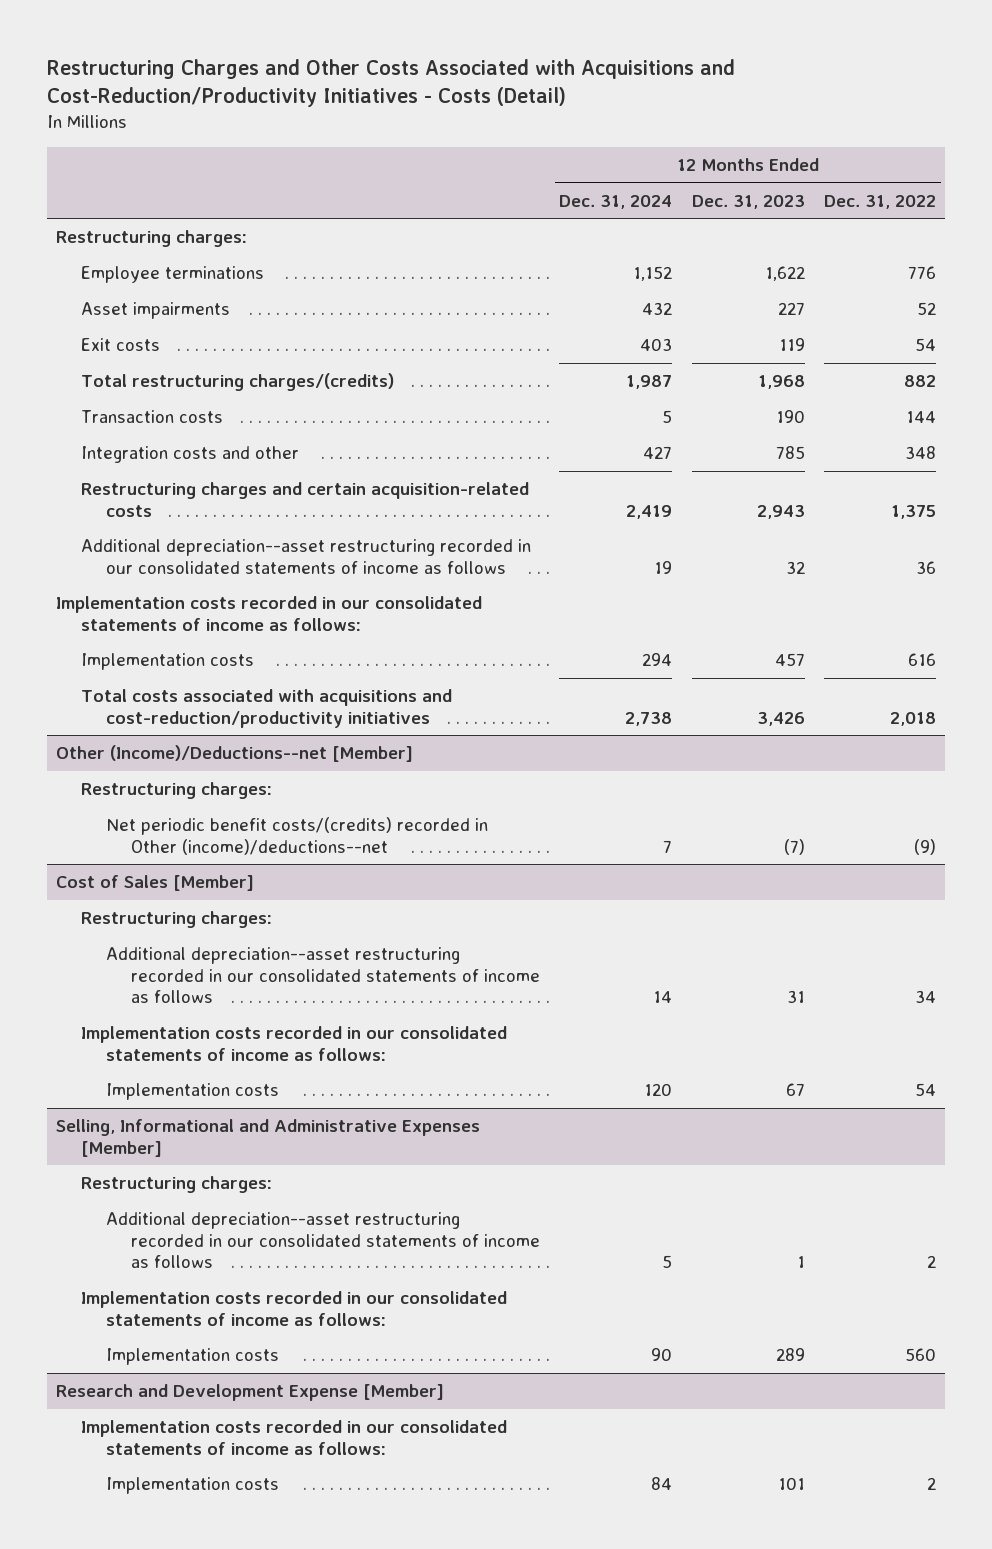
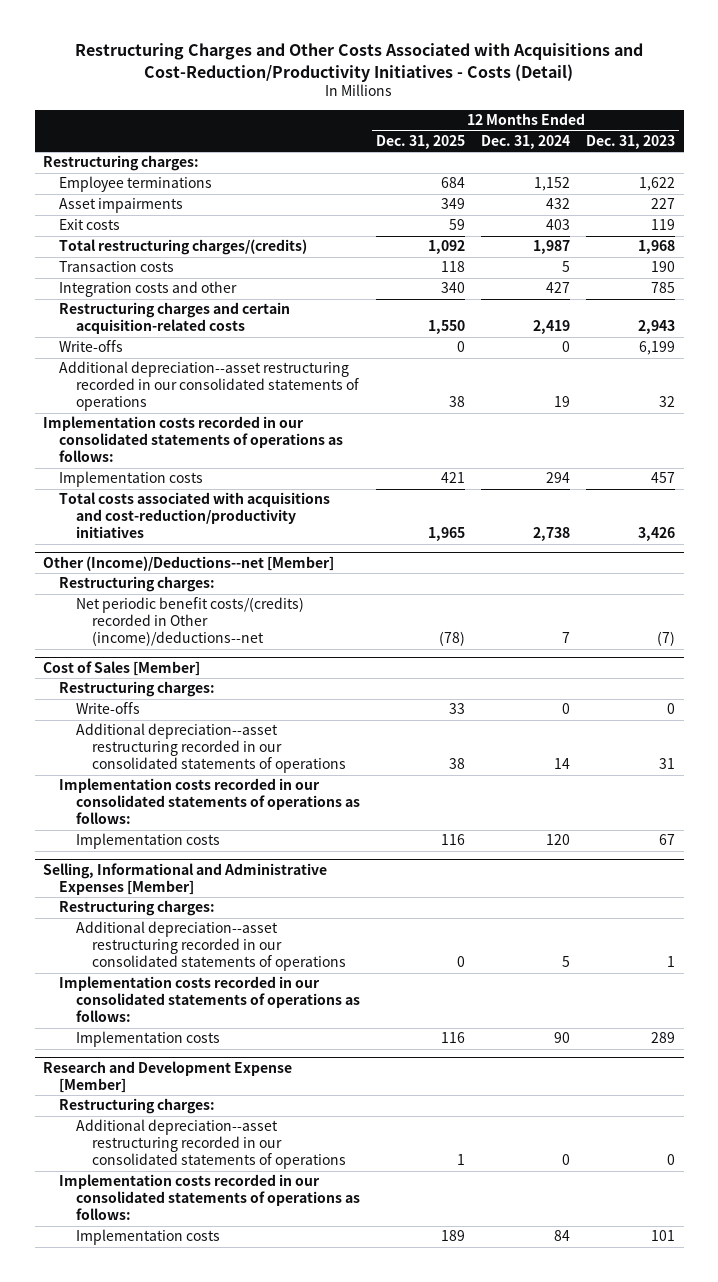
[823,194,936,209] Dec. 31, 2022 -> none
none -> [375,134,465,149] Dec. 31, 2025
none -> [59,340,124,353] Write-offs
[81,539,532,574] Additional depreciation--asset restructuring recorded in our consolidated statements of income as follows -> [59,361,359,412] Additional depreciation--asset restructuring recorded in our consolidated statements of operations
[56,596,483,631] Implementation costs recorded in our consolidated statements of income as follows: -> [42,416,344,463] Implementation costs recorded in our consolidated statements of operations as follows:
none -> [75,702,140,715] Write-offs
[106,947,541,1003] Additional depreciation--asset restructuring recorded in our consolidated statements of income as follows -> [75,723,346,774] Additional depreciation--asset restructuring recorded in our consolidated statements of operations
[81,1026,508,1061] Implementation costs recorded in our consolidated statements of income as follows: -> [59,778,360,825] Implementation costs recorded in our consolidated statements of operations as follows:
[106,1212,541,1268] Additional depreciation--asset restructuring recorded in our consolidated statements of income as follows -> [75,921,346,972] Additional depreciation--asset restructuring recorded in our consolidated statements of operations
[81,1291,508,1326] Implementation costs recorded in our consolidated statements of income as follows: -> [59,976,360,1023] Implementation costs recorded in our consolidated statements of operations as follows:
none -> [59,1098,216,1115] Restructuring charges:
none -> [75,1119,346,1170] Additional depreciation--asset restructuring recorded in our consolidated statements of operations
[81,1420,508,1455] Implementation costs recorded in our consolidated statements of income as follows: -> [59,1174,360,1221] Implementation costs recorded in our consolidated statements of operations as follows:

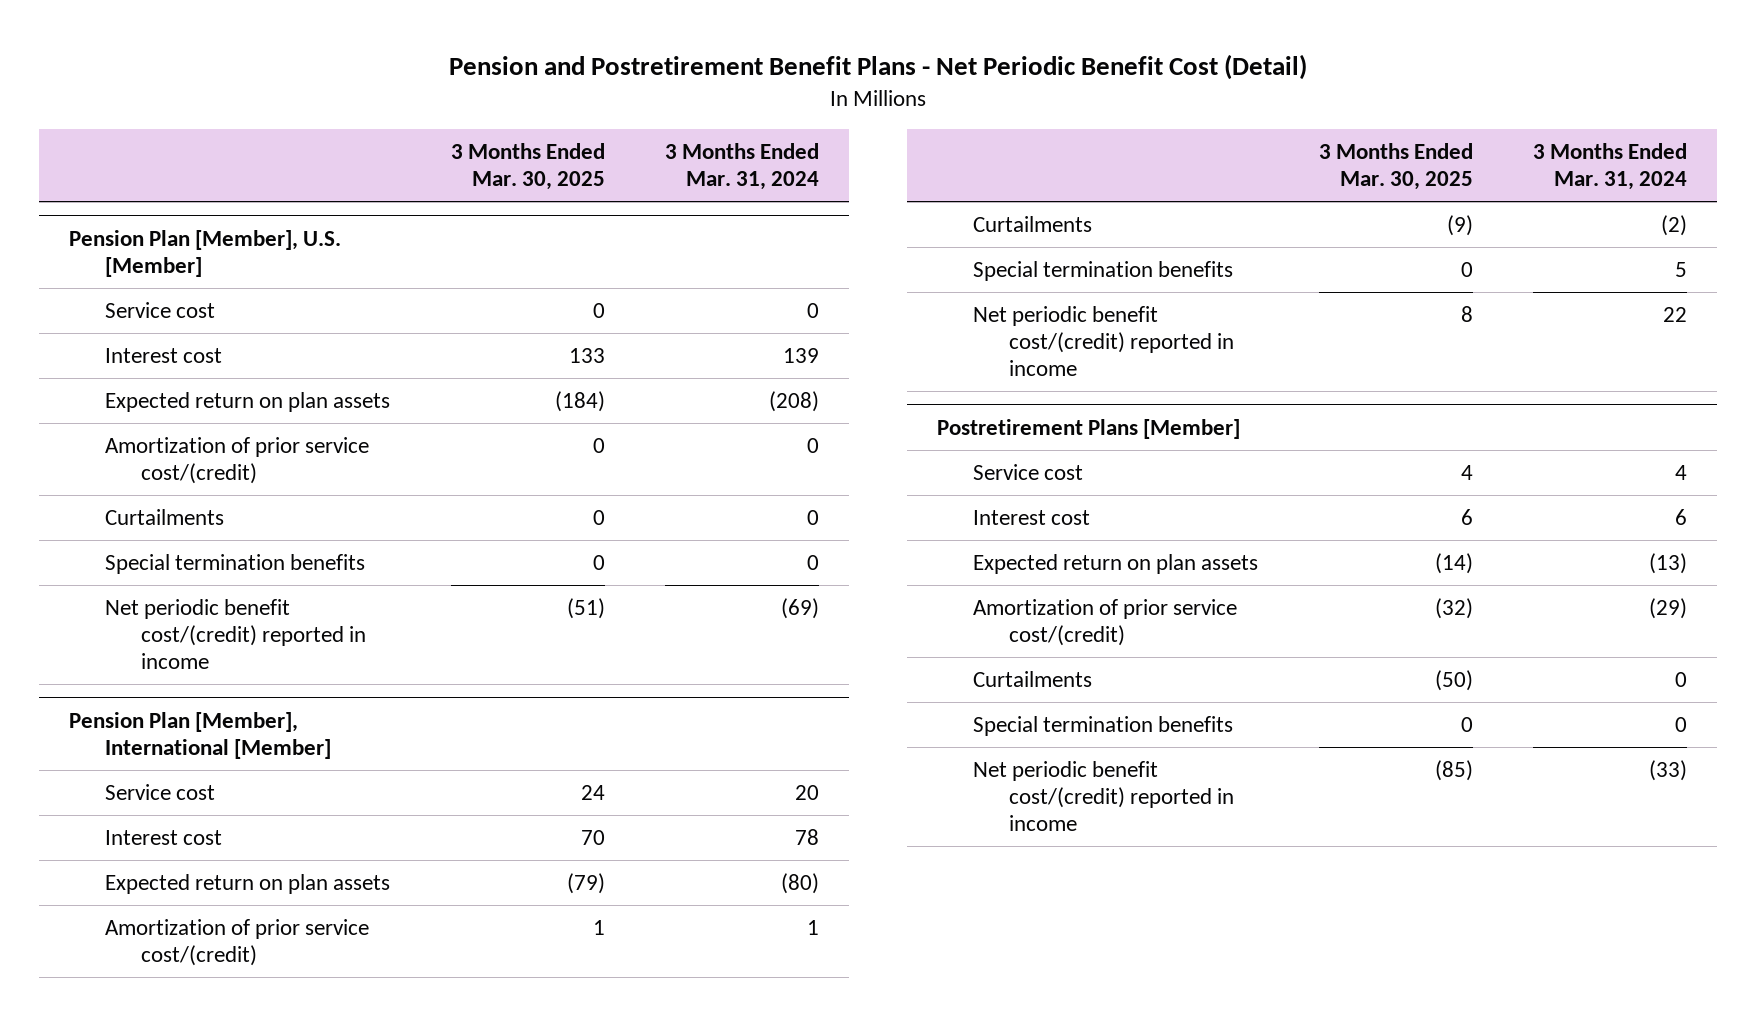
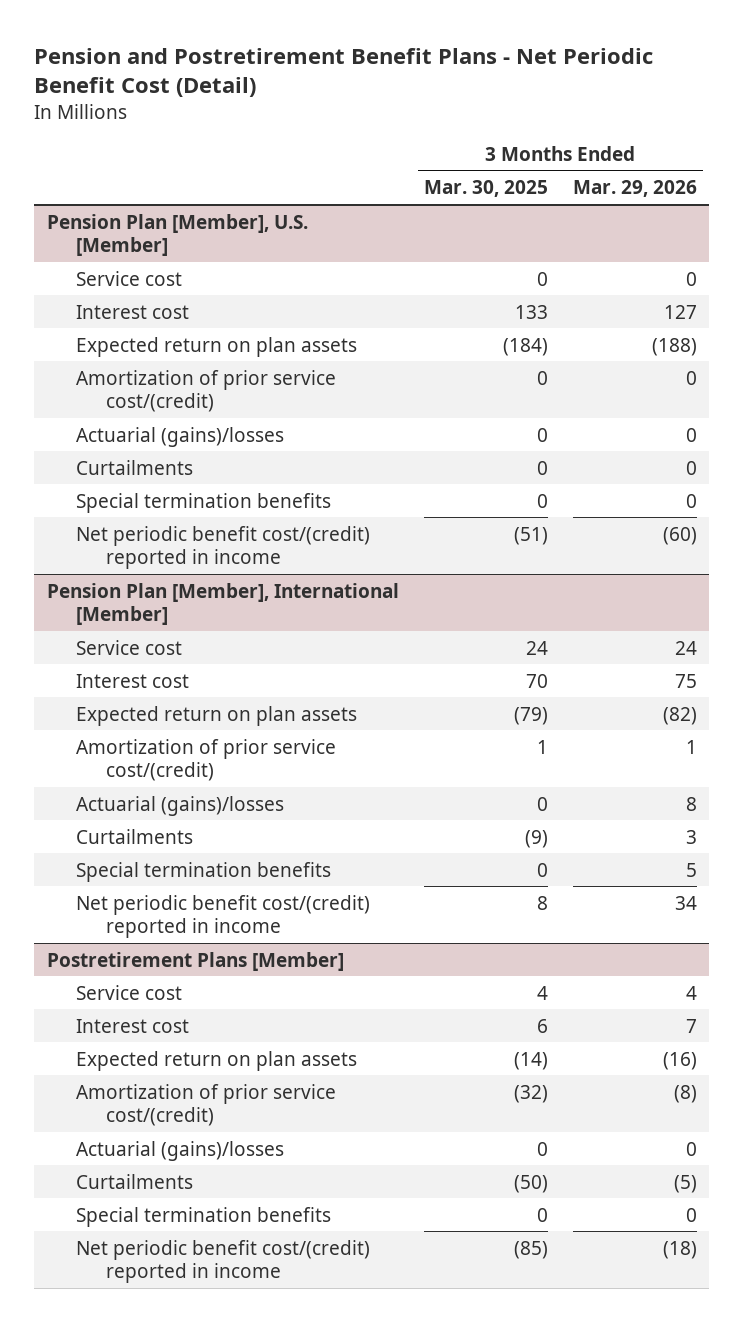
[665,142,820,190] 3 Months Ended Mar. 31, 2024 -> none
none -> [572,180,697,198] Mar. 29, 2026
none -> [76,426,285,447] Actuarial (gains)/losses
none -> [76,795,285,816] Actuarial (gains)/losses
none -> [76,1140,285,1161] Actuarial (gains)/losses

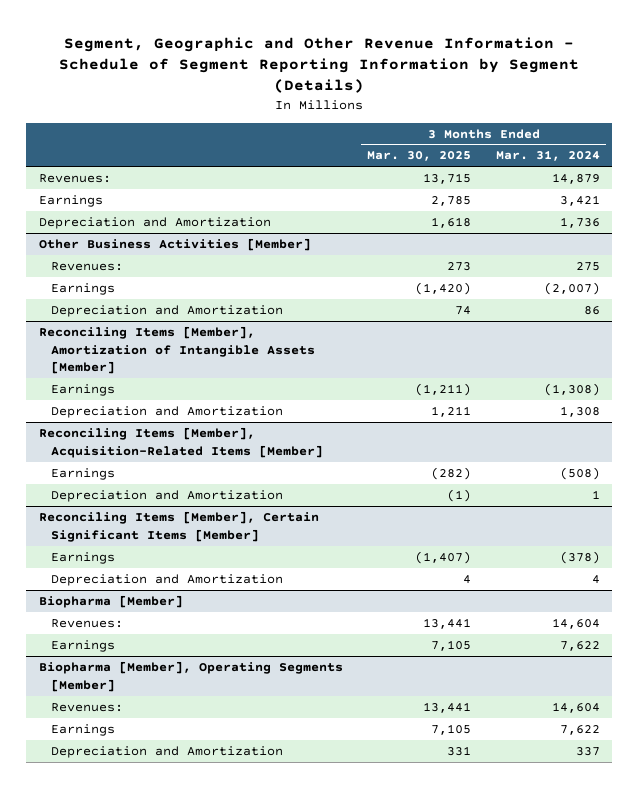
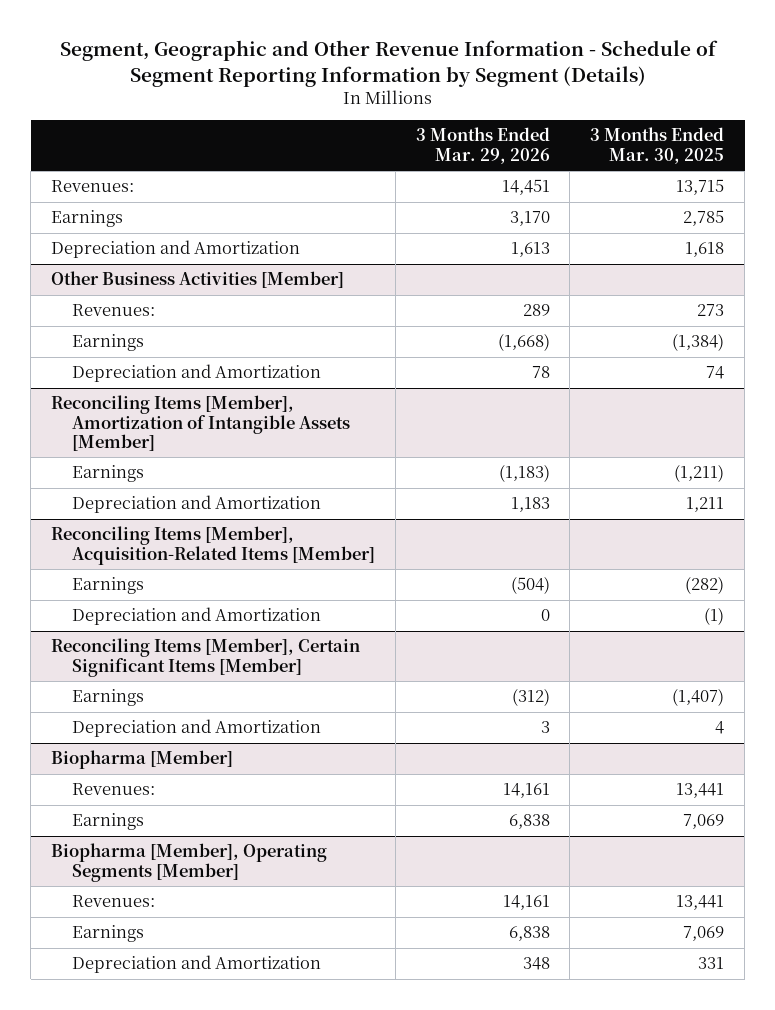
[496,150,601,162] Mar. 31, 2024 -> none
none -> [415,127,550,164] 3 Months Ended Mar. 29, 2026
[415,281,472,295] (1,420) -> [672,333,725,352] (1,384)
[431,639,472,651] 7,105 -> [683,814,725,830] 7,069
[431,723,472,735] 7,105 -> [683,926,725,942] 7,069

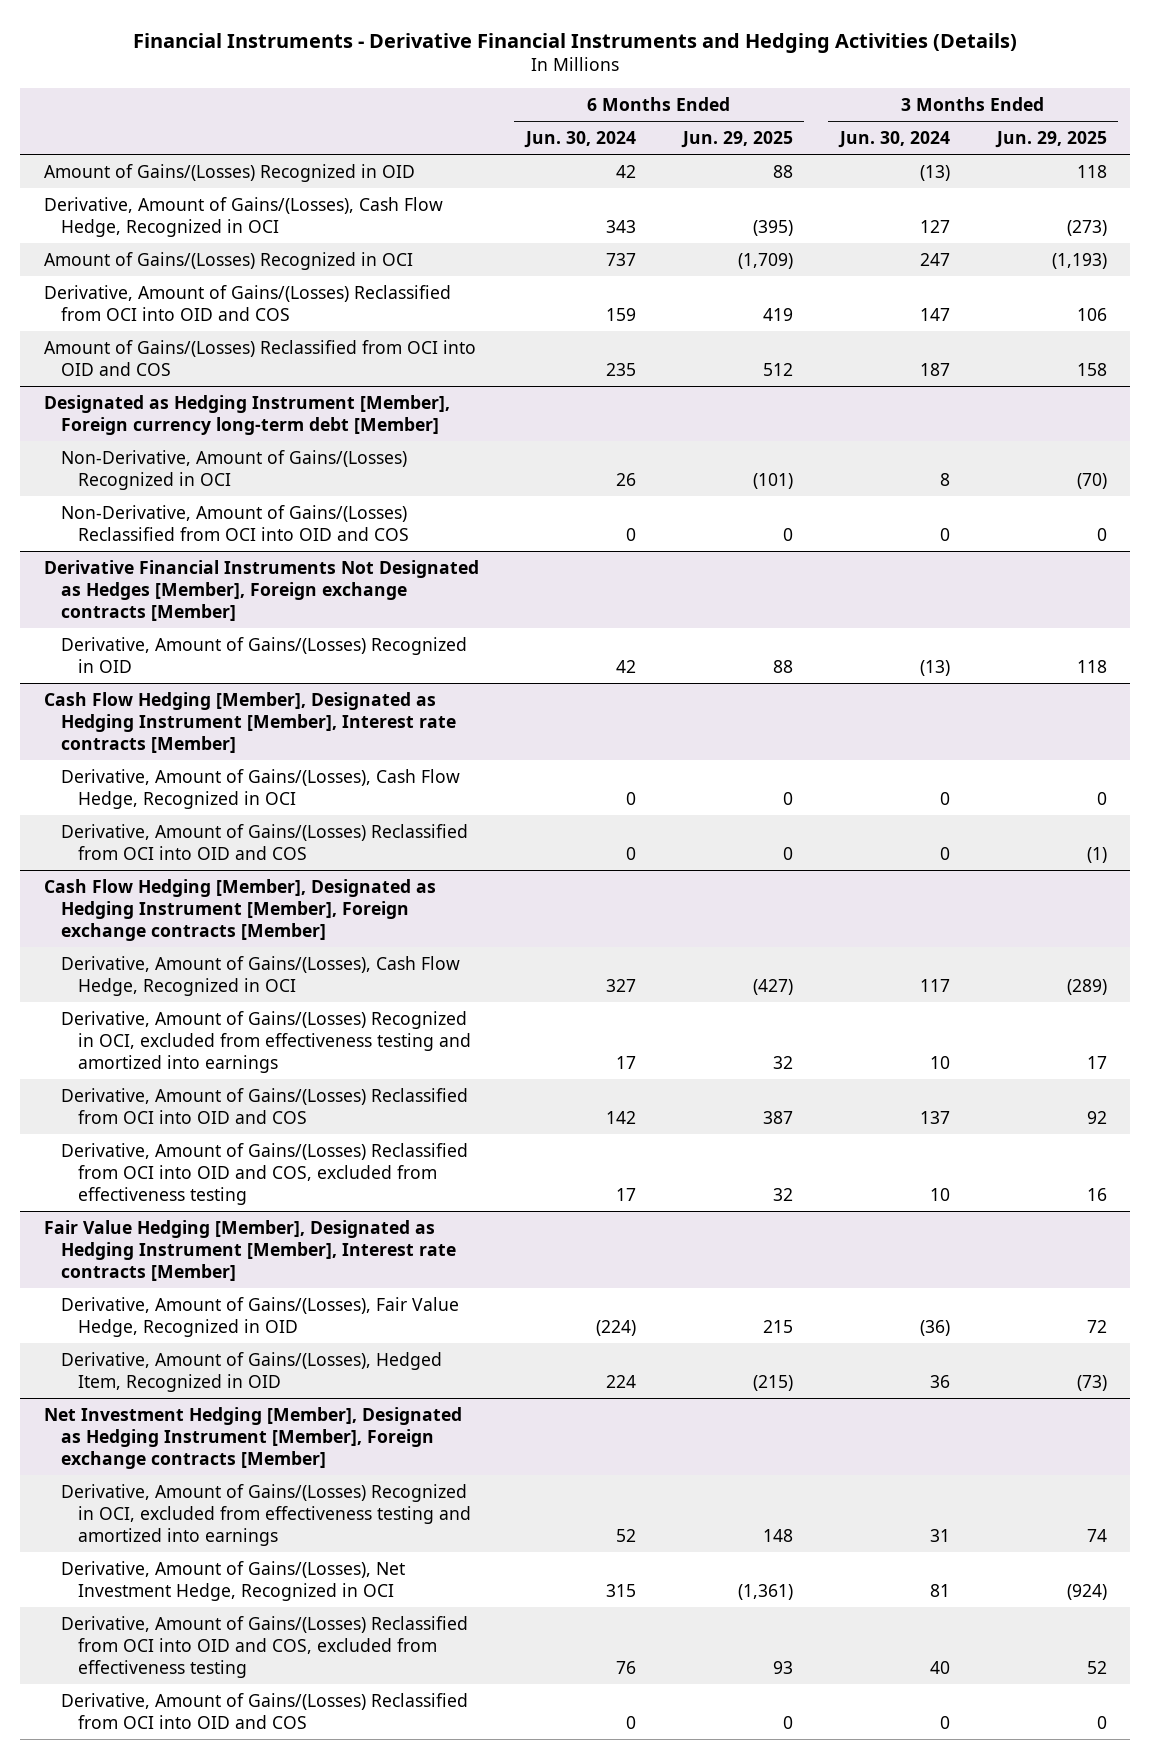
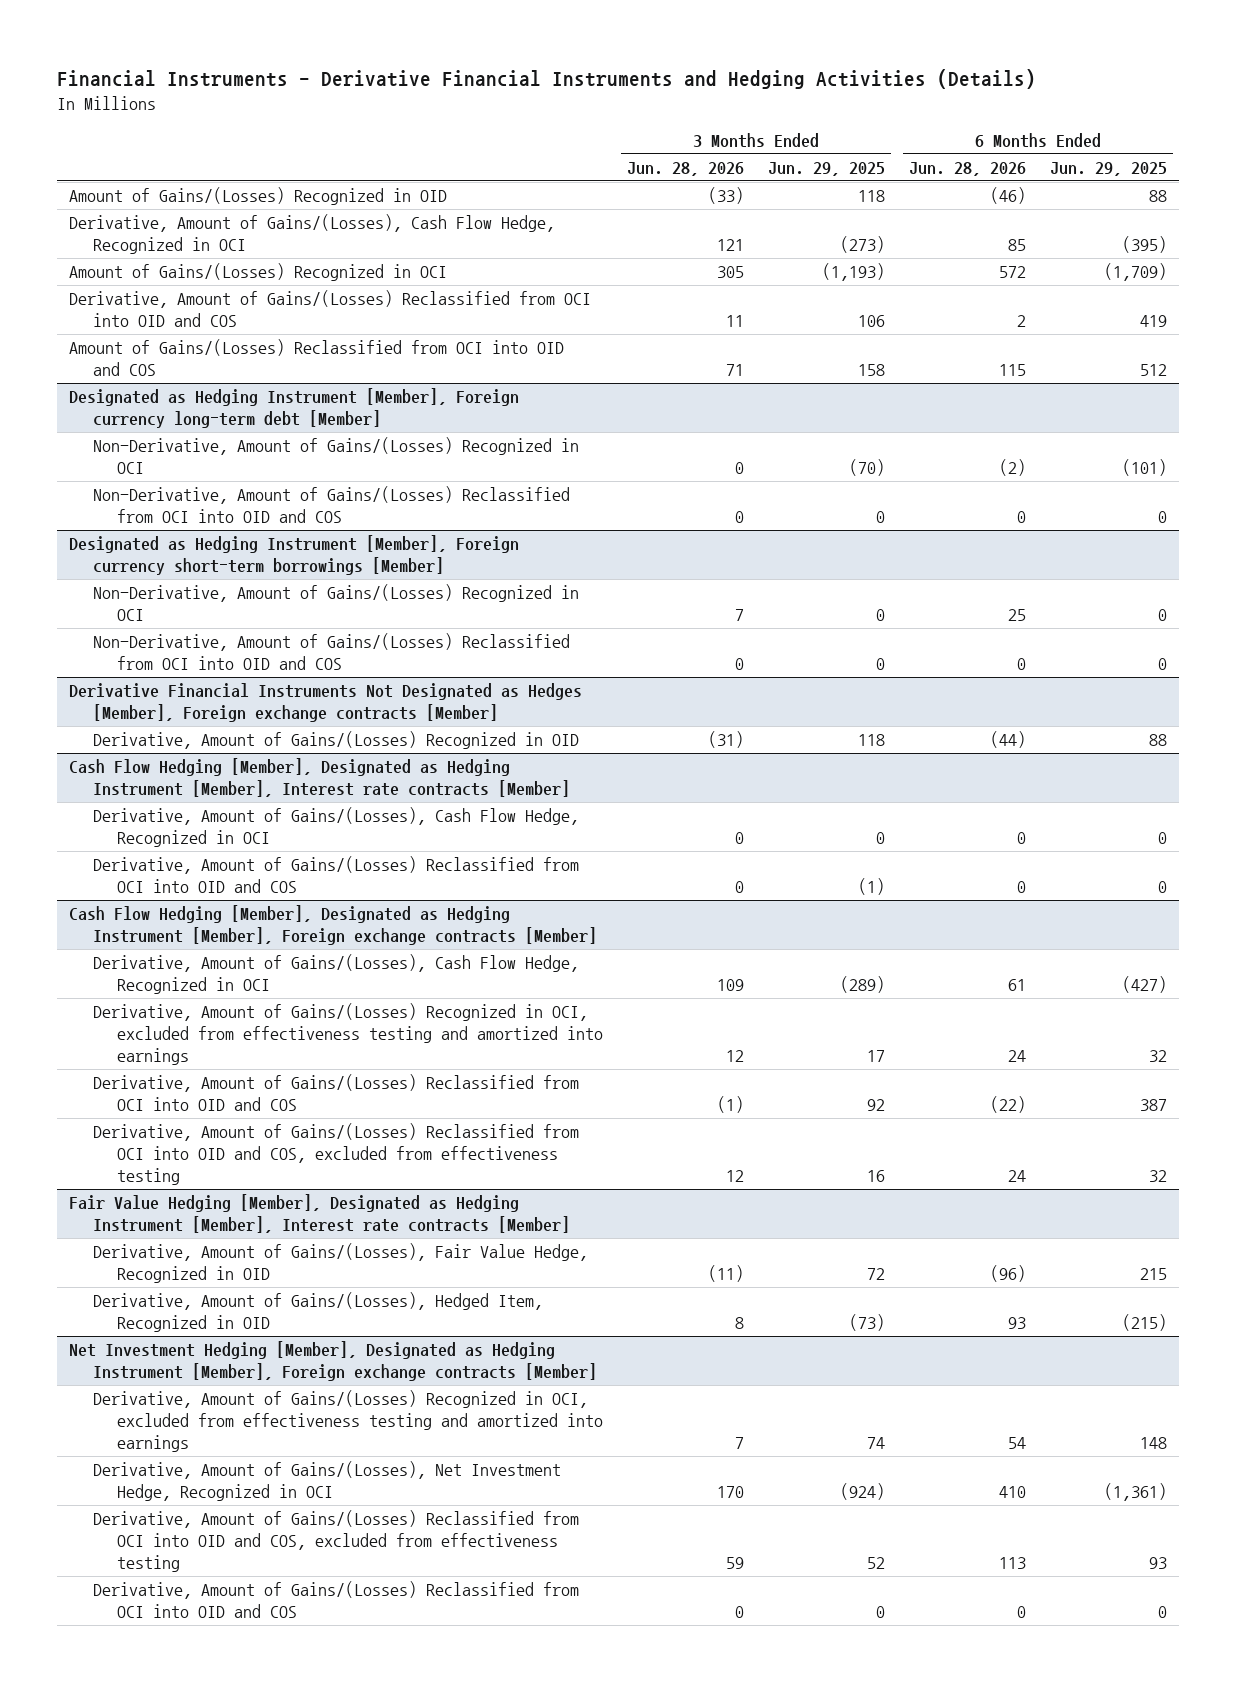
[523,130,636,148] Jun. 30, 2024 -> none
[837,130,950,148] Jun. 30, 2024 -> none
none -> [626,161,744,176] Jun. 28, 2026
none -> [908,161,1026,176] Jun. 28, 2026
none -> [68,535,519,576] Designated as Hedging Instrument [Member], Foreign currency short-term borrowings [Member]
none -> [92,584,579,622] Non-Derivative, Amount of Gains/(Losses) Recognized in OCI
none -> [92,633,570,671] Non-Derivative, Amount of Gains/(Losses) Reclassified from OCI into OID and COS

